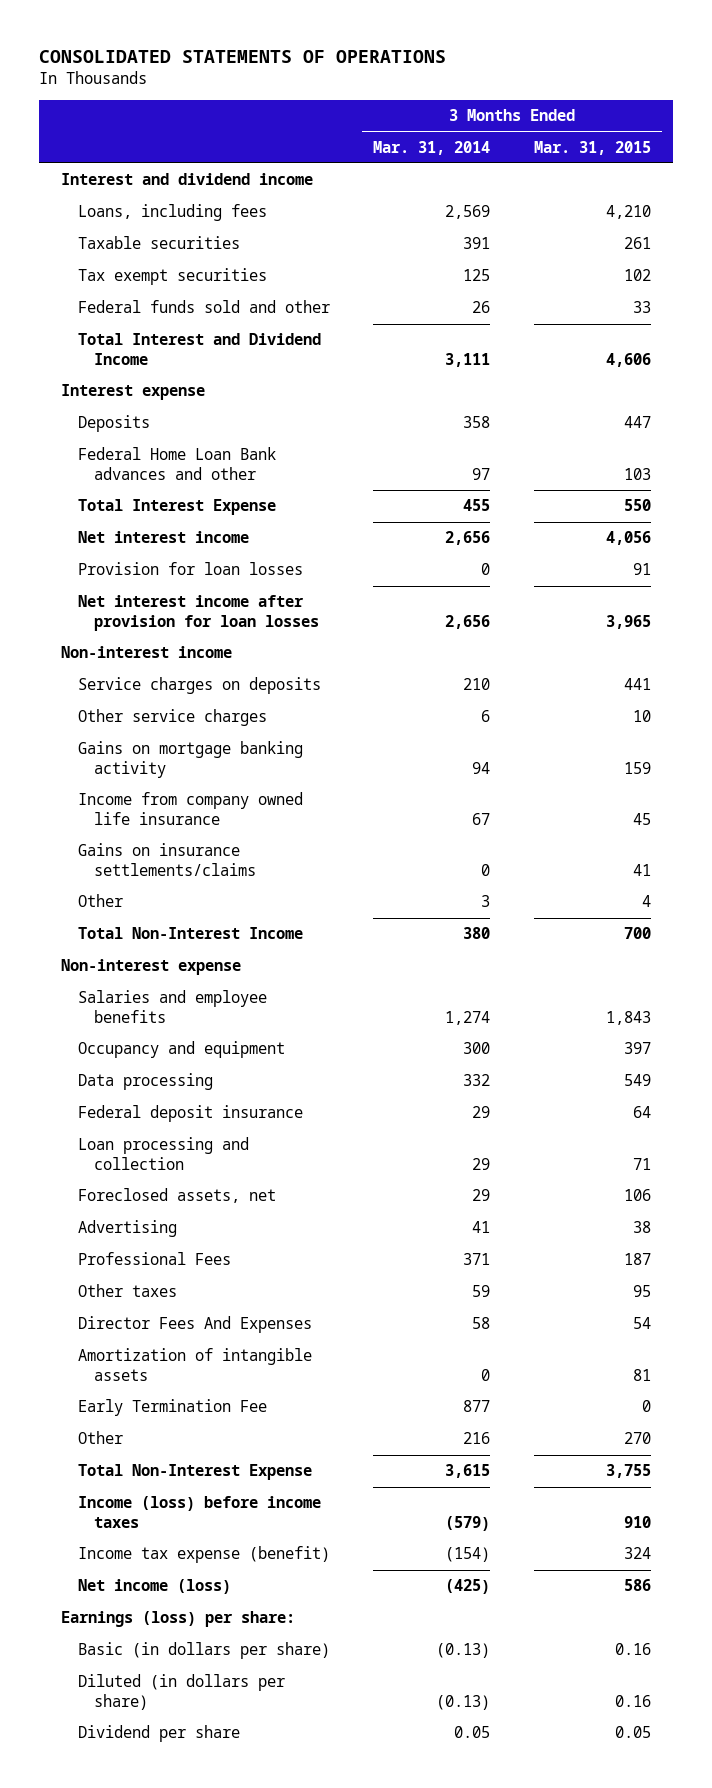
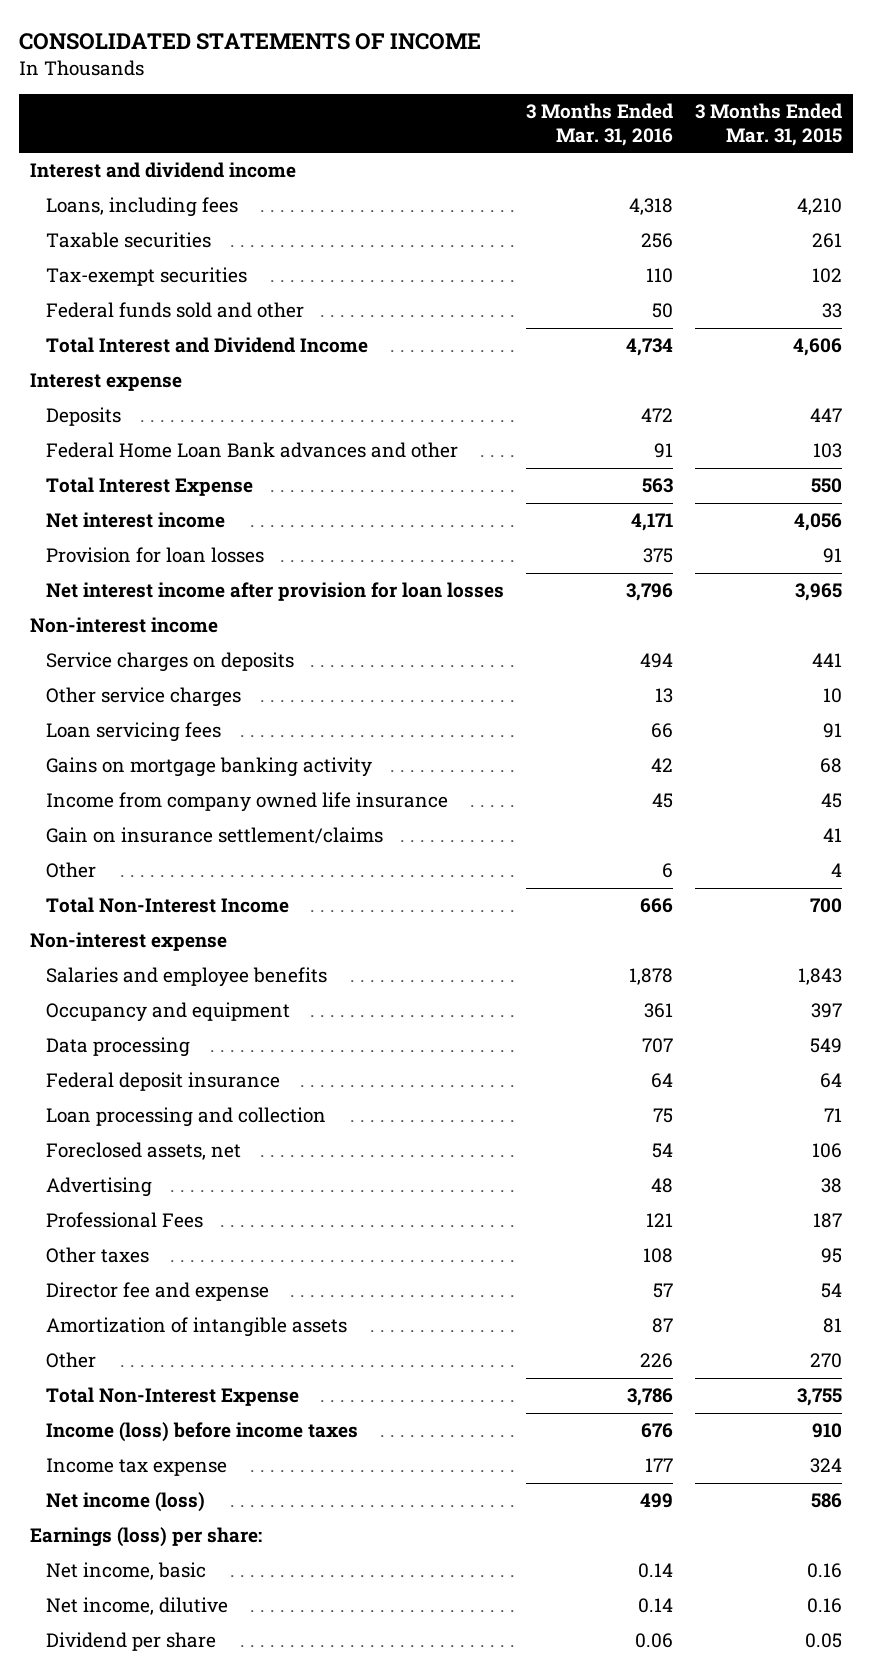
[39,50,447,64] CONSOLIDATED STATEMENTS OF OPERATIONS -> [18,32,481,50] CONSOLIDATED STATEMENTS OF INCOME
[373,140,491,155] Mar. 31, 2014 -> none
none -> [526,103,674,146] 3 Months Ended Mar. 31, 2016
[77,268,267,286] Tax exempt securities -> [45,267,247,287] Tax-exempt securities
none -> [45,722,221,743] Loan servicing fees
[623,762,651,775] 159 -> [820,758,843,774] 68
[77,843,256,877] Gains on insurance settlements/claims -> [45,827,383,845] Gain on insurance settlement/claims
[77,1316,312,1334] Director Fees And Expenses -> none
none -> [45,1282,269,1302] Director fee and expense
[77,1399,267,1417] Early Termination Fee -> none
[77,1546,330,1564] Income tax expense (benefit) -> [45,1458,227,1477] Income tax expense
[77,1642,330,1660] Basic (in dollars per share) -> [45,1562,206,1581] Net income, basic
[77,1674,285,1711] Diluted (in dollars per share) -> [45,1597,228,1616] Net income, dilutive

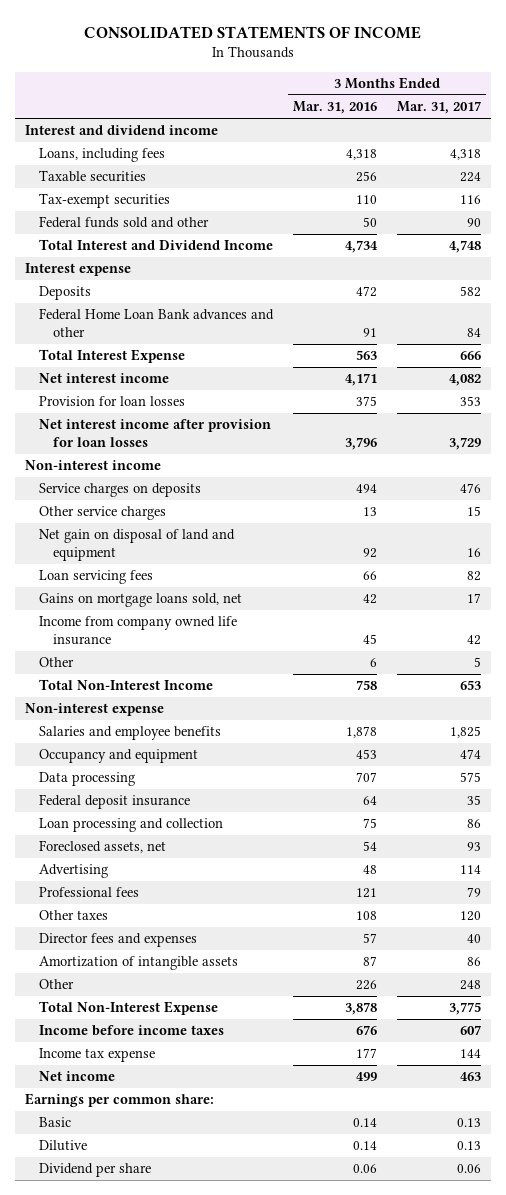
[695,103,843,146] 3 Months Ended Mar. 31, 2015 -> none
none -> [396,101,481,115] Mar. 31, 2017
none -> [39,529,236,562] Net gain on disposal of land and equipment
[45,757,372,778] Gains on mortgage banking activity -> [39,593,243,608] Gains on mortgage loans sold, net
[45,827,383,845] Gain on insurance settlement/claims -> none
[640,898,674,914] 666 -> [355,680,377,691] 758
[644,1003,674,1019] 361 -> [355,749,377,760] 453
[45,1212,203,1229] Professional Fees -> [39,887,140,898] Professional fees
[45,1282,269,1302] Director fee and expense -> [39,933,198,948] Director fees and expenses
[627,1388,674,1407] 3,786 -> [344,1002,377,1016] 3,878
[45,1422,358,1443] Income (loss) before income taxes -> [39,1025,225,1037] Income before income taxes
[45,1492,205,1513] Net income (loss) -> [39,1071,116,1082] Net income
[30,1527,263,1548] Earnings (loss) per share: -> [25,1093,215,1108] Earnings per common share:
[45,1562,206,1581] Net income, basic -> [39,1117,72,1128] Basic
[45,1597,228,1616] Net income, dilutive -> [39,1140,88,1152] Dilutive

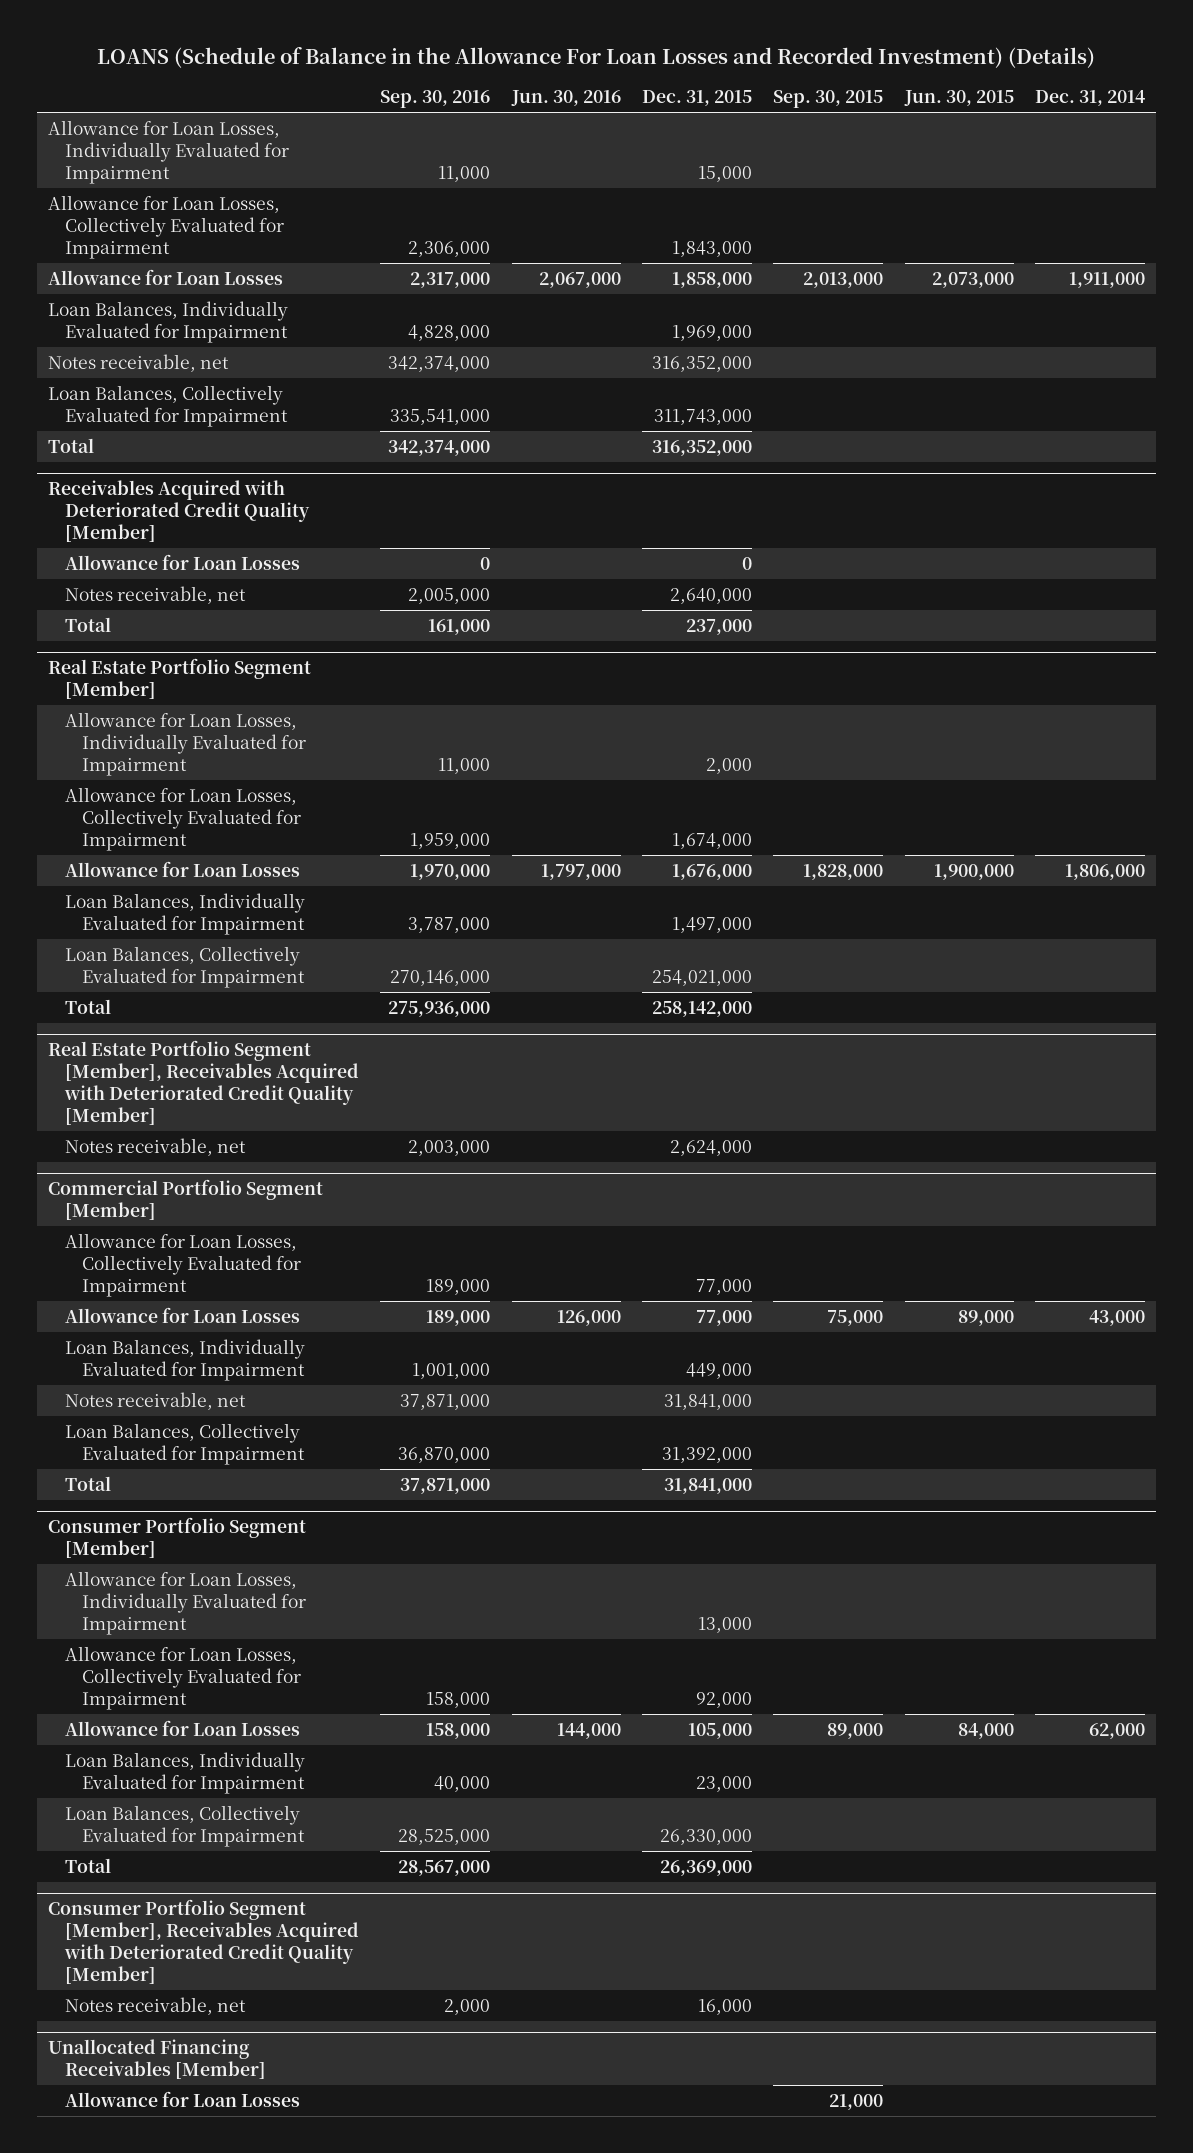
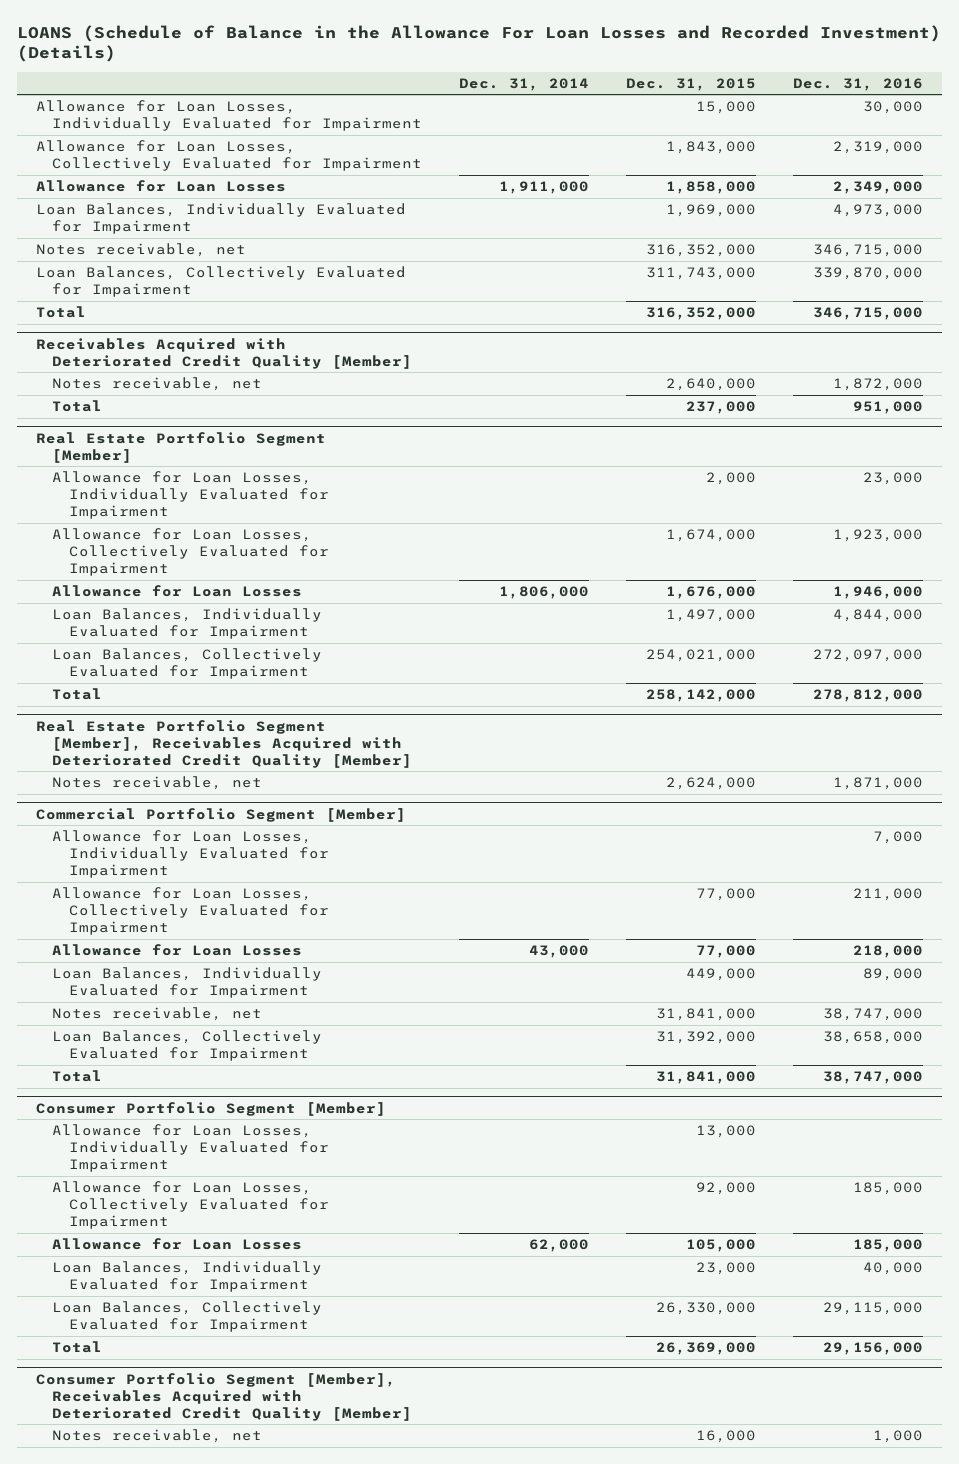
[380,90,491,109] Sep. 30, 2016 -> none
[510,90,621,107] Jun. 30, 2016 -> none
[773,90,884,109] Sep. 30, 2015 -> none
[903,90,1014,107] Jun. 30, 2015 -> none
none -> [793,77,924,91] Dec. 31, 2016
[64,553,300,570] Allowance for Loan Losses -> none
none -> [52,829,329,879] Allowance for Loan Losses, Individually Evaluated for Impairment
[47,2038,266,2080] Unallocated Financing Receivables [Member] -> none
[64,2090,300,2107] Allowance for Loan Losses -> none

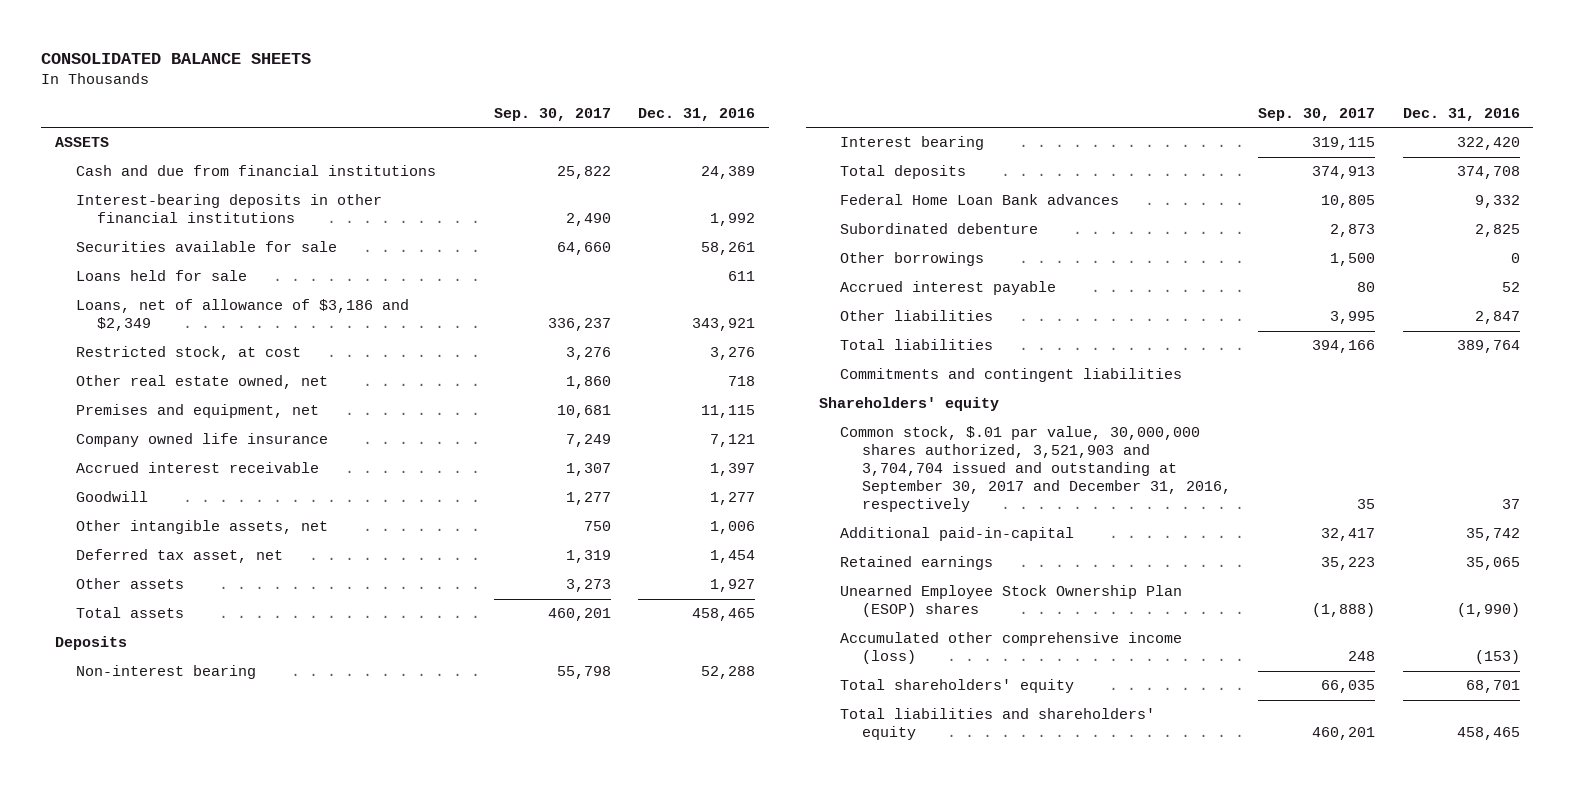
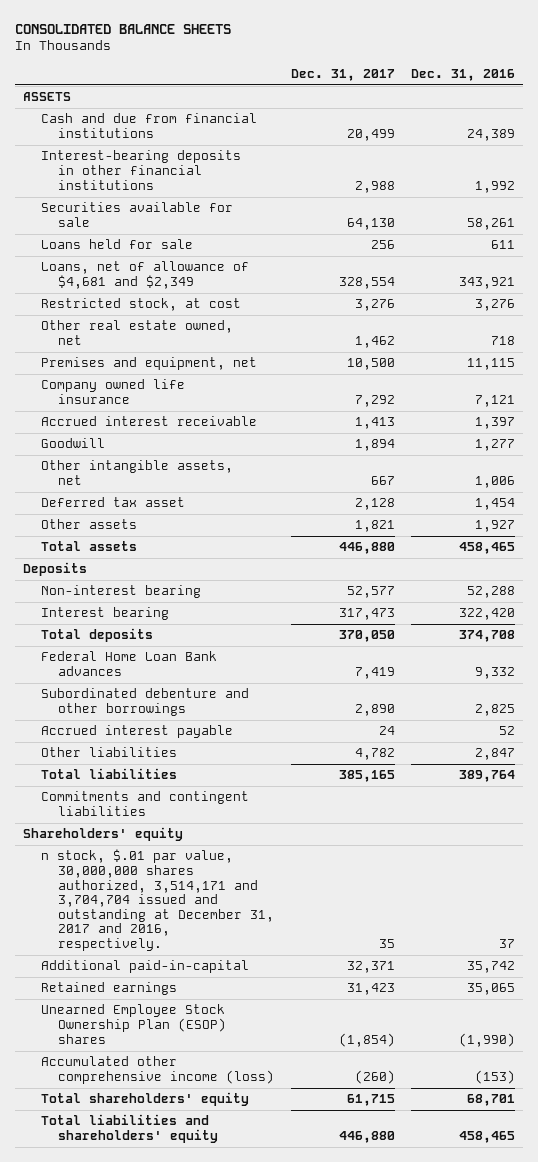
[493,107,611,121] Sep. 30, 2017 -> none
none -> [290,68,395,81] Dec. 31, 2017
[75,299,409,332] Loans, net of allowance of $3,186 and $2,349 -> [40,261,249,290] Loans, net of allowance of $4,681 and $2,349
[75,549,283,564] Deferred tax asset, net -> [40,497,185,508] Deferred tax asset
[840,252,985,267] Other borrowings -> none
[840,223,1039,235] Subordinated debenture -> [40,688,249,717] Subordinated debenture and other borrowings
[840,426,1231,513] Common stock, $.01 par value, 30,000,000 shares authorized, 3,521,903 and 3,704,704 issued and outstanding at September 30, 2017 and December 31, 2016, respectively -> [40,849,275,951] n stock, $.01 par value, 30,000,000 shares authorized, 3,514,171 and 3,704,704 issued and outstanding at December 31, 2017 and 2016, respectively.

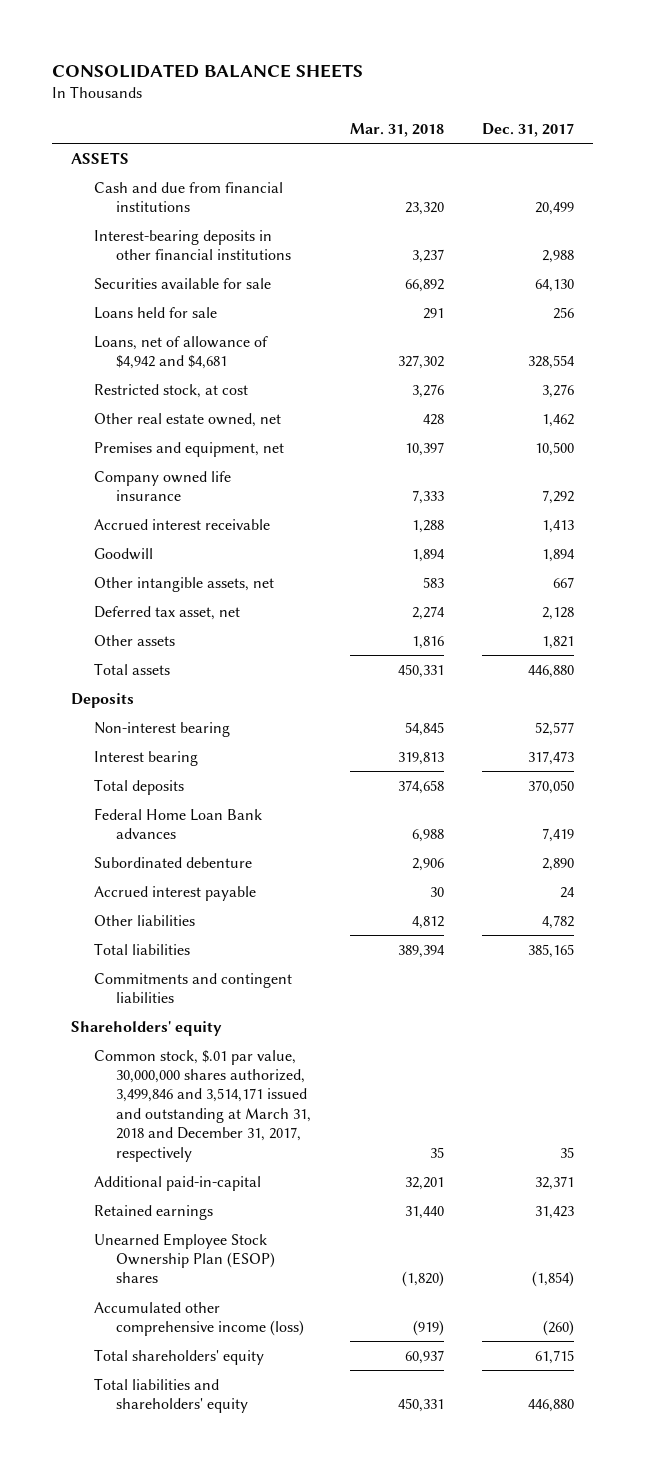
[411,68,516,81] Dec. 31, 2016 -> none
none -> [349,122,444,137] Mar. 31, 2018
[40,261,249,290] Loans, net of allowance of $4,681 and $2,349 -> [93,335,268,370] Loans, net of allowance of $4,942 and $4,681
[40,497,185,508] Deferred tax asset -> [93,605,240,620] Deferred tax asset, net
[40,688,249,717] Subordinated debenture and other borrowings -> [93,856,252,868] Subordinated debenture
[40,849,275,951] n stock, $.01 par value, 30,000,000 shares authorized, 3,514,171 and 3,704,704 issued and outstanding at December 31, 2017 and 2016, respectively. -> [93,1049,311,1162] Common stock, $.01 par value, 30,000,000 shares authorized, 3,499,846 and 3,514,171 issued and outstanding at March 31, 2018 and December 31, 2017, respectively

